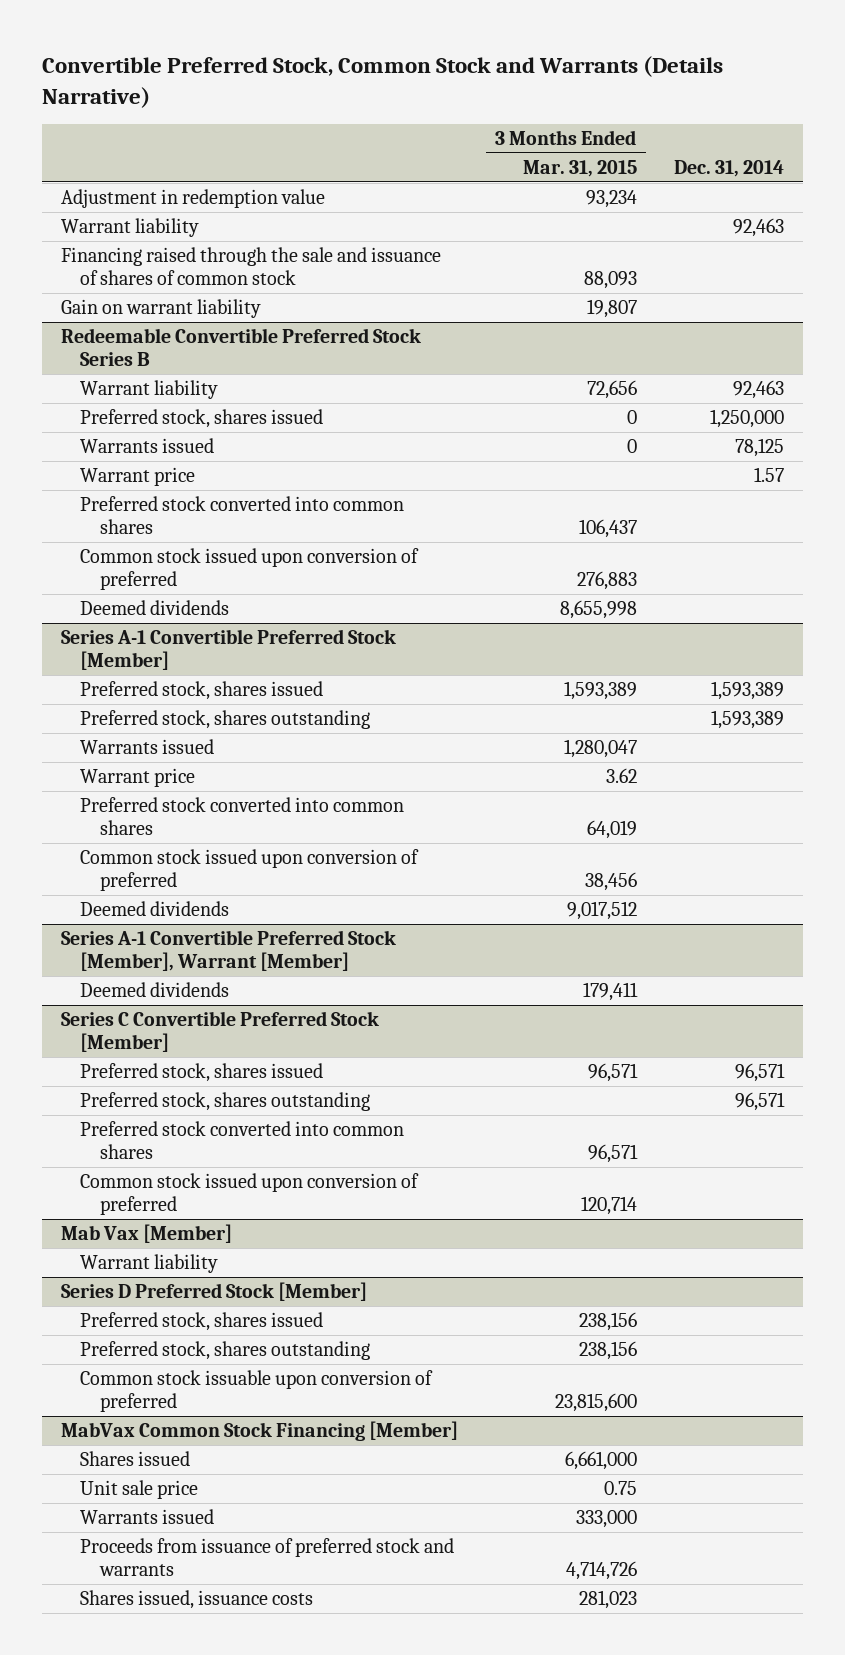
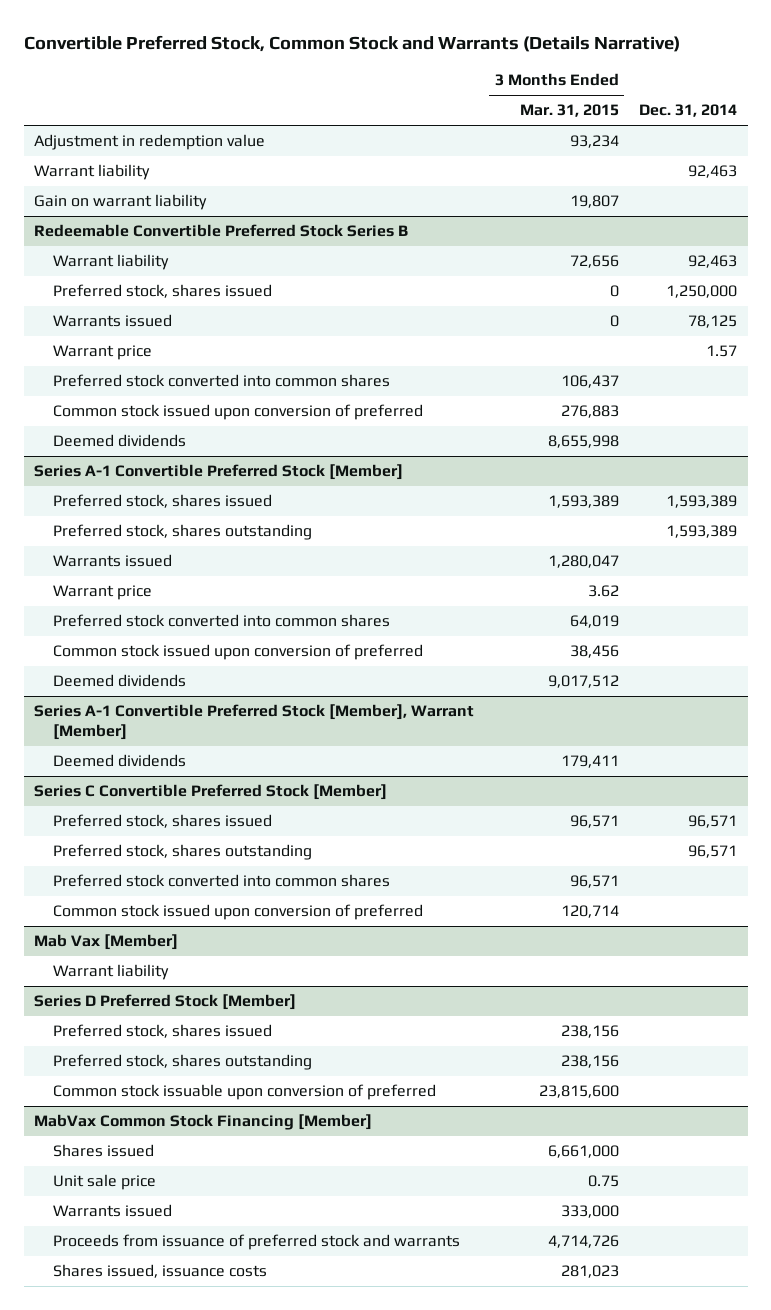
[61,247,442,286] Financing raised through the sale and issuance of shares of common stock -> none

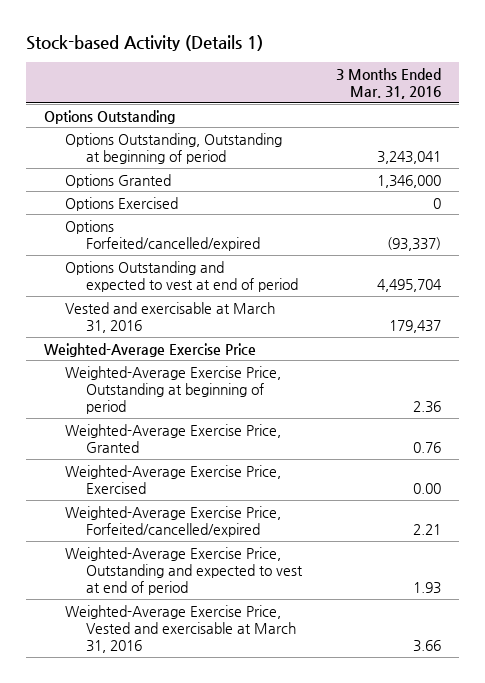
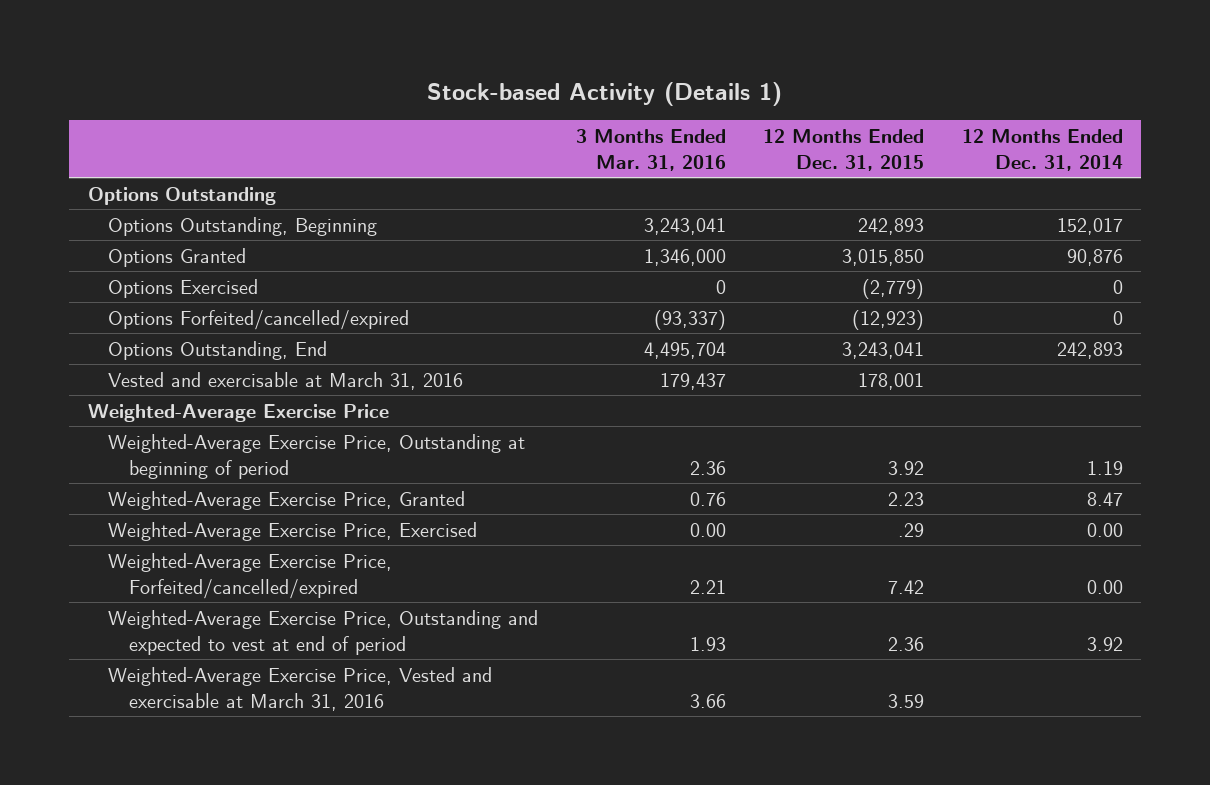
none -> [763,128,925,171] 12 Months Ended Dec. 31, 2015
none -> [961,128,1123,171] 12 Months Ended Dec. 31, 2014
[64,132,282,164] Options Outstanding, Outstanding at beginning of period -> [108,216,378,236] Options Outstanding, Beginning
[64,260,298,292] Options Outstanding and expected to vest at end of period -> [108,340,328,360] Options Outstanding, End

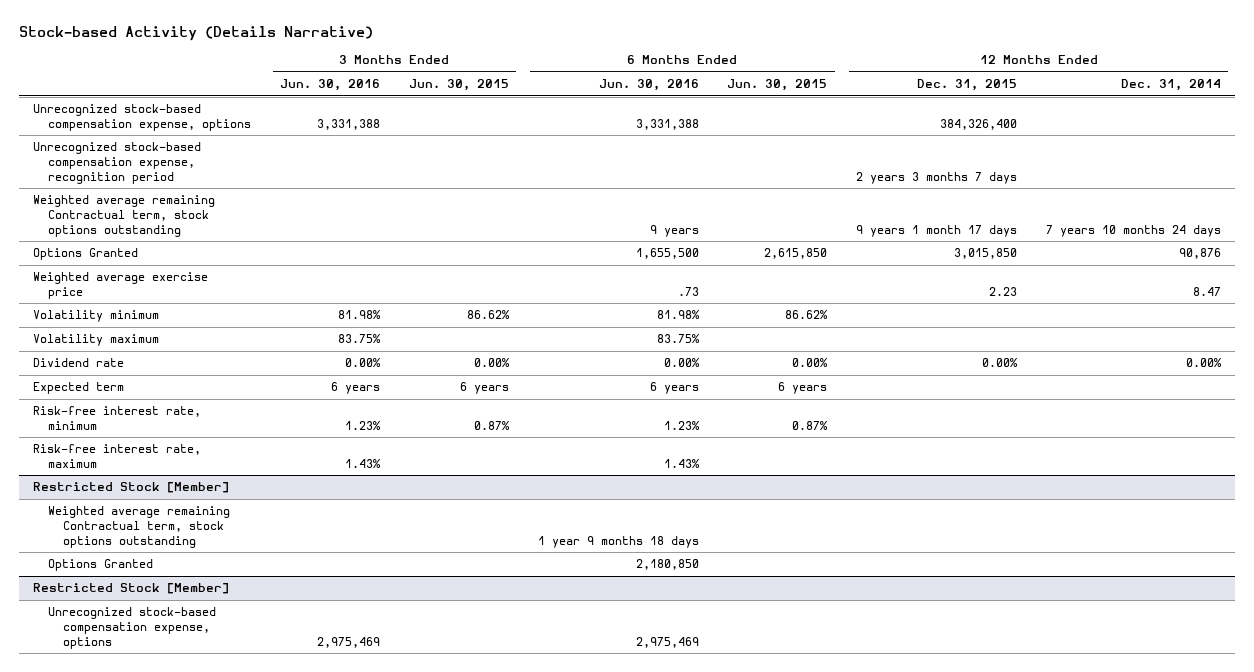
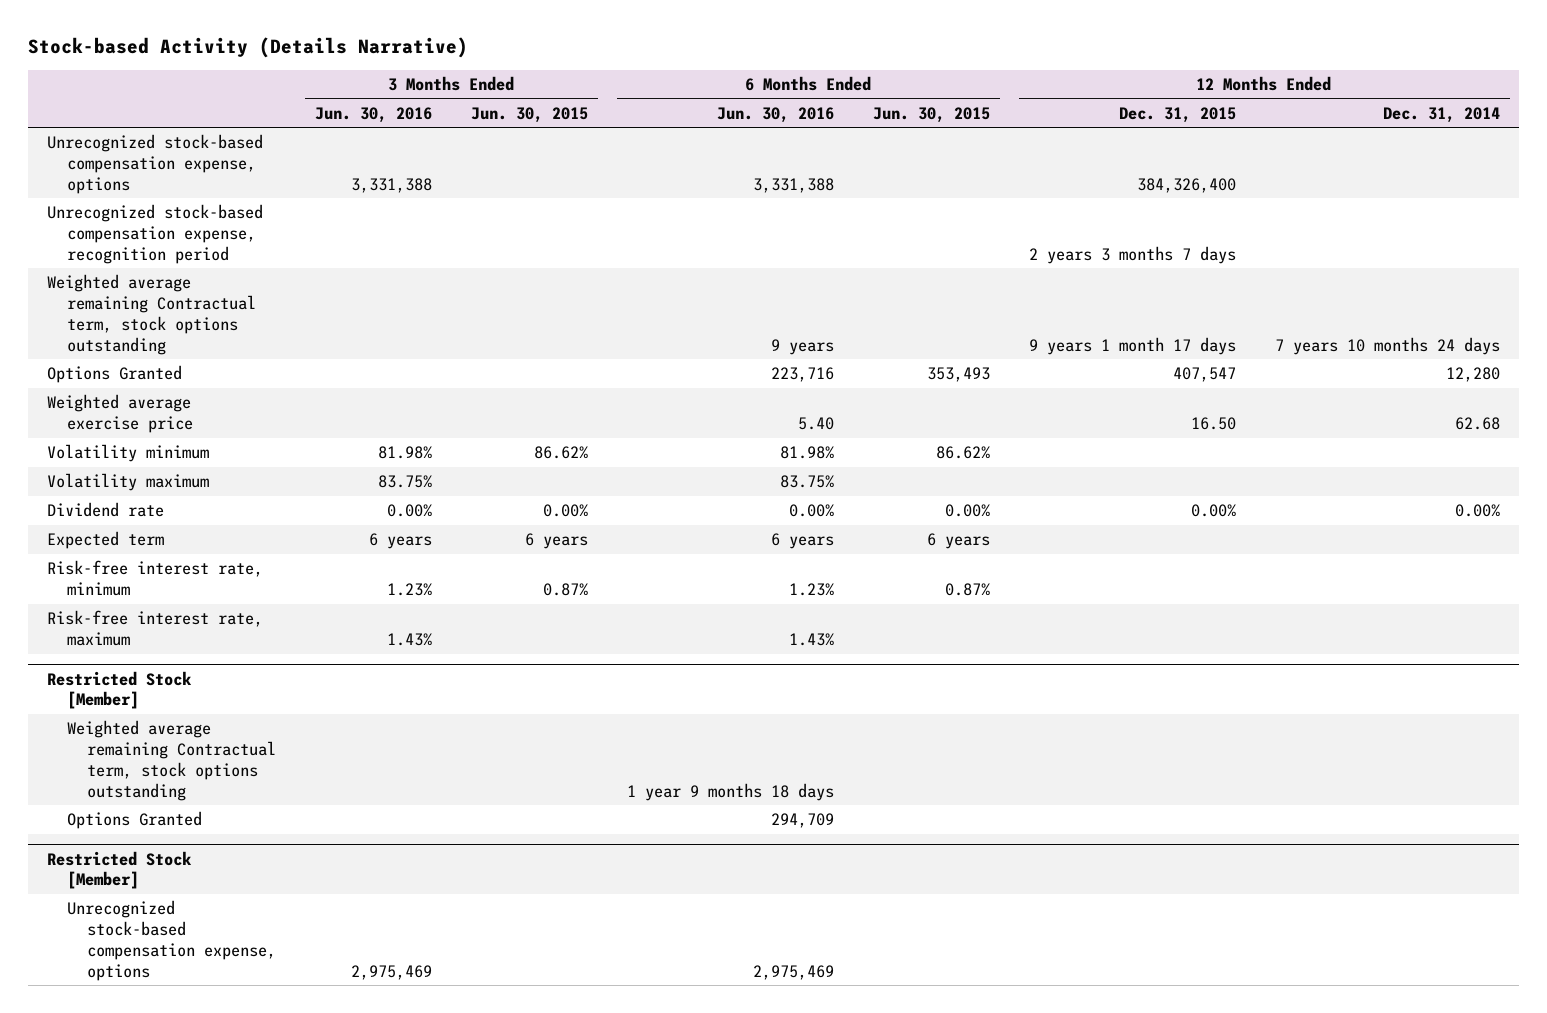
[635,248,699,260] 1,655,500 -> [770,367,834,383] 223,716
[764,248,828,260] 2,615,850 -> [926,367,990,383] 353,493
[954,248,1018,260] 3,015,850 -> [1172,367,1236,383] 407,547
[1179,248,1222,260] 90,876 -> [1445,367,1500,383] 12,280
[677,286,699,296] .73 -> [797,416,834,430] 5.40
[989,286,1018,296] 2.23 -> [1190,416,1236,430] 16.50
[1193,286,1222,296] 8.47 -> [1454,416,1500,430] 62.68
[635,559,699,571] 2,180,850 -> [770,813,834,829] 294,709

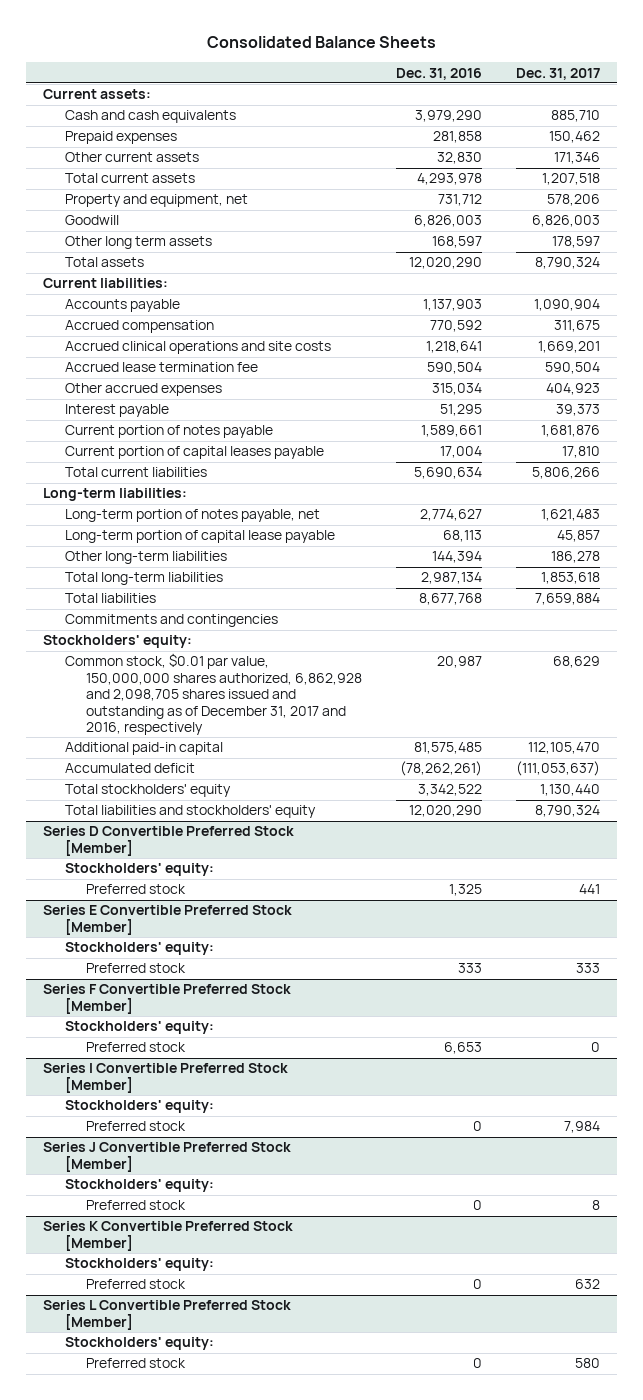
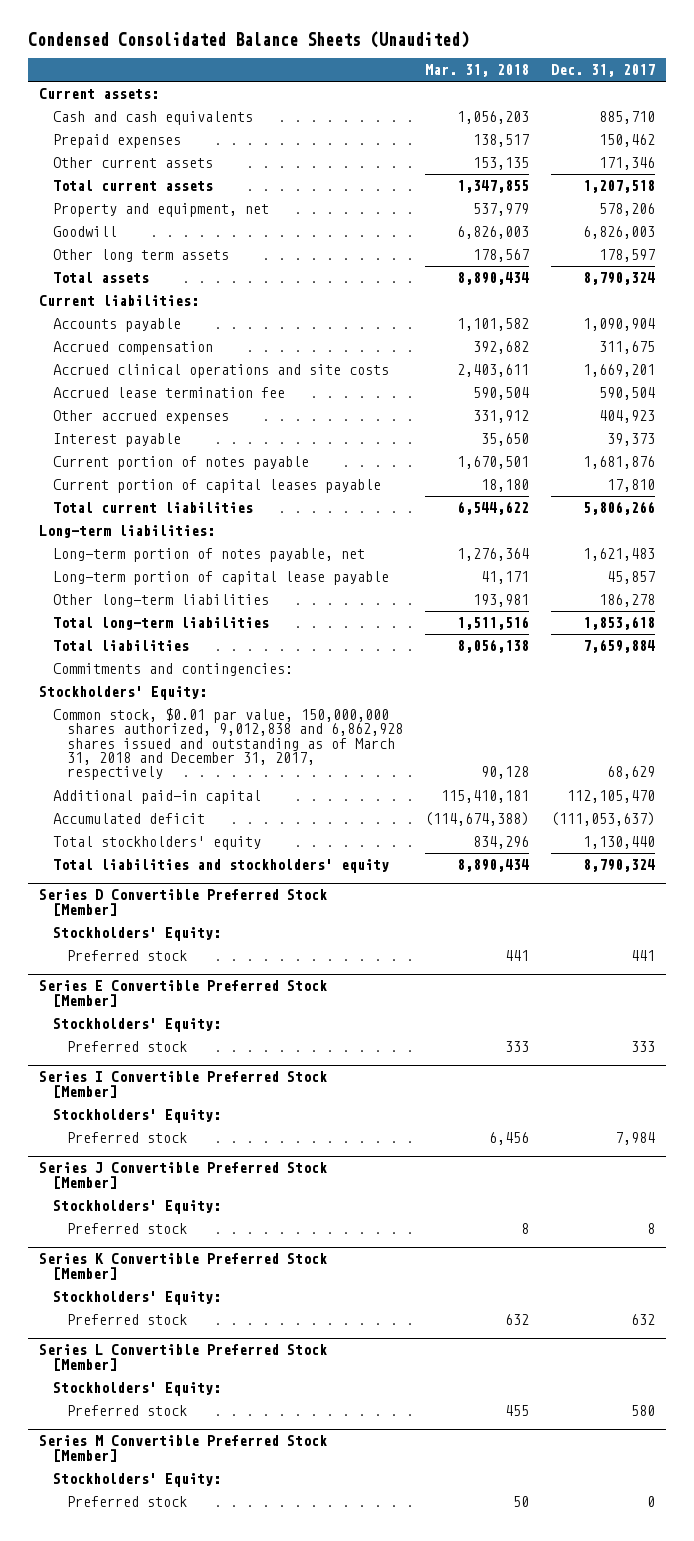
[206,36,436,49] Consolidated Balance Sheets -> [27,31,469,49] Condensed Consolidated Balance Sheets (Unaudited)
[395,67,482,80] Dec. 31, 2016 -> none
none -> [425,64,530,78] Mar. 31, 2018
[64,614,278,628] Commitments and contingencies -> [53,663,294,677] Commitments and contingencies:
[43,635,193,649] Stockholders' equity: -> [38,686,207,701] Stockholders' Equity:
[64,653,362,736] Common stock, $0.01 par value, 150,000,000 shares authorized, 6,862,928 and 2,098,705 shares issued and outstanding as of December 31, 2017 and 2016, respectively -> [53,708,404,781] Common stock, $0.01 par value, 150,000,000 shares authorized, 9,012,838 and 6,862,928 shares issued and outstanding as of March 31, 2018 and December 31, 2017, respectively
[64,863,214,877] Stockholders' equity: -> [53,927,222,942] Stockholders' Equity:
[64,942,214,956] Stockholders' equity: -> [53,1018,222,1033] Stockholders' Equity:
[43,984,292,1014] Series F Convertible Preferred Stock [Member] -> none
[64,1021,214,1035] Stockholders' equity: -> none
[85,1042,186,1053] Preferred stock -> none
[64,1100,214,1114] Stockholders' equity: -> [53,1109,222,1124] Stockholders' Equity:
[64,1179,214,1193] Stockholders' equity: -> [53,1200,222,1215] Stockholders' Equity:
[64,1258,214,1272] Stockholders' equity: -> [53,1291,222,1306] Stockholders' Equity:
[64,1337,214,1351] Stockholders' equity: -> [53,1382,222,1397] Stockholders' Equity:
none -> [38,1435,327,1462] Series M Convertible Preferred Stock [Member]
none -> [53,1473,222,1488] Stockholders' Equity:
none -> [67,1496,188,1508] Preferred stock

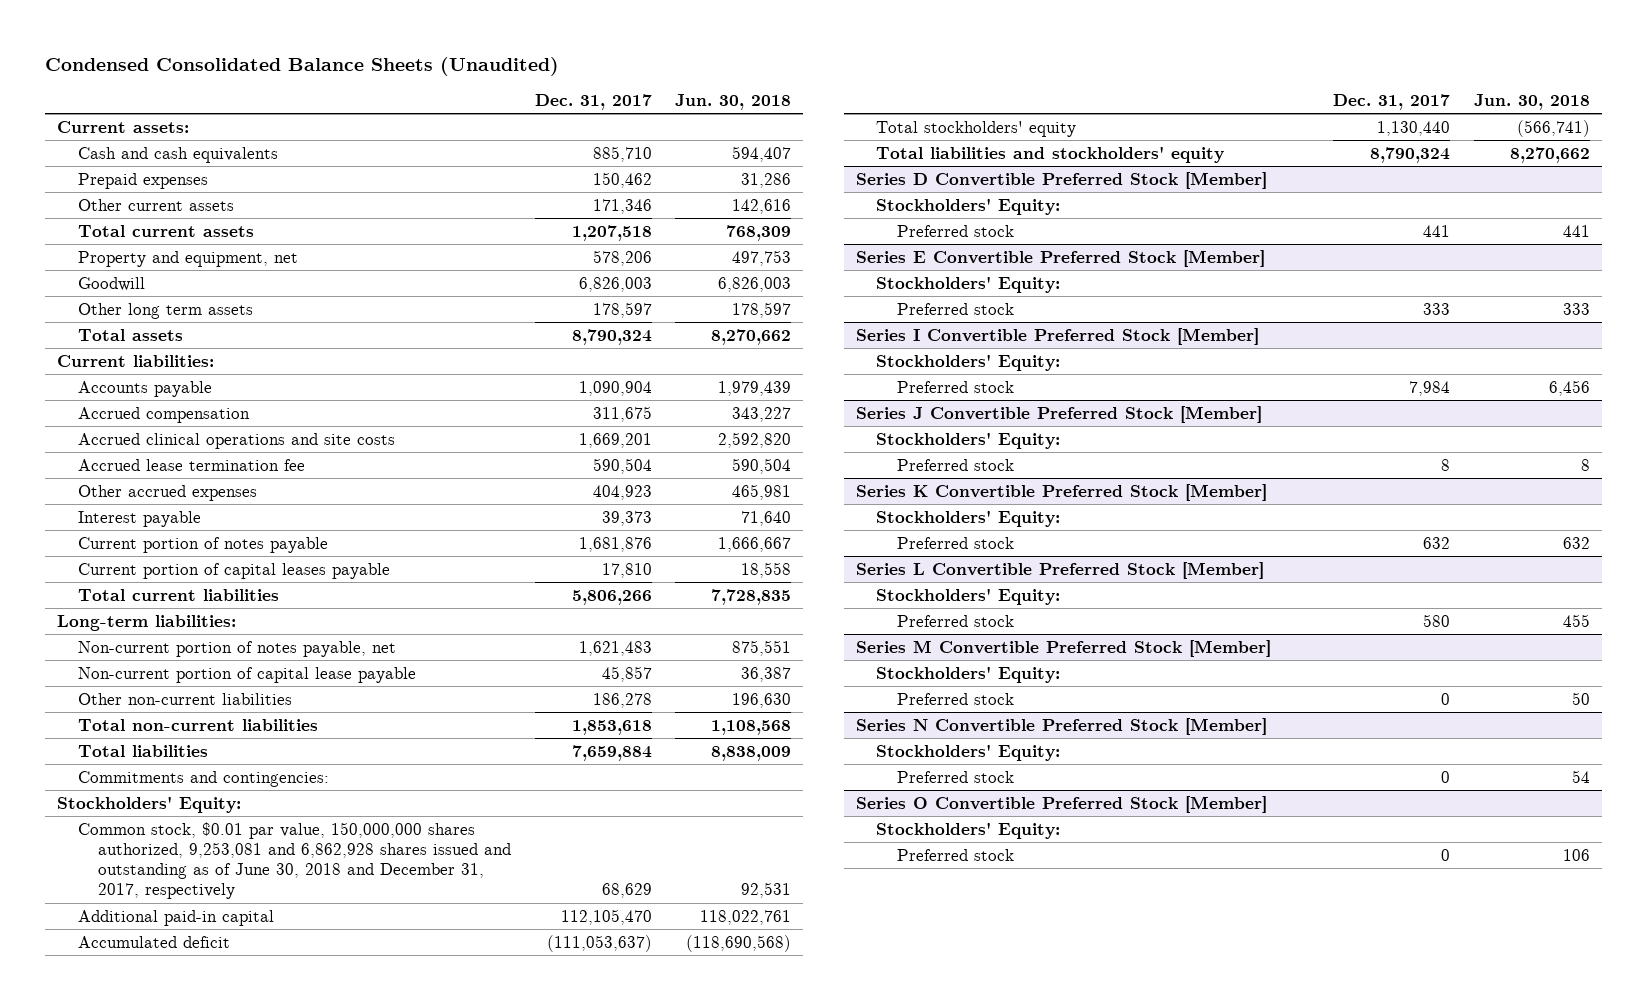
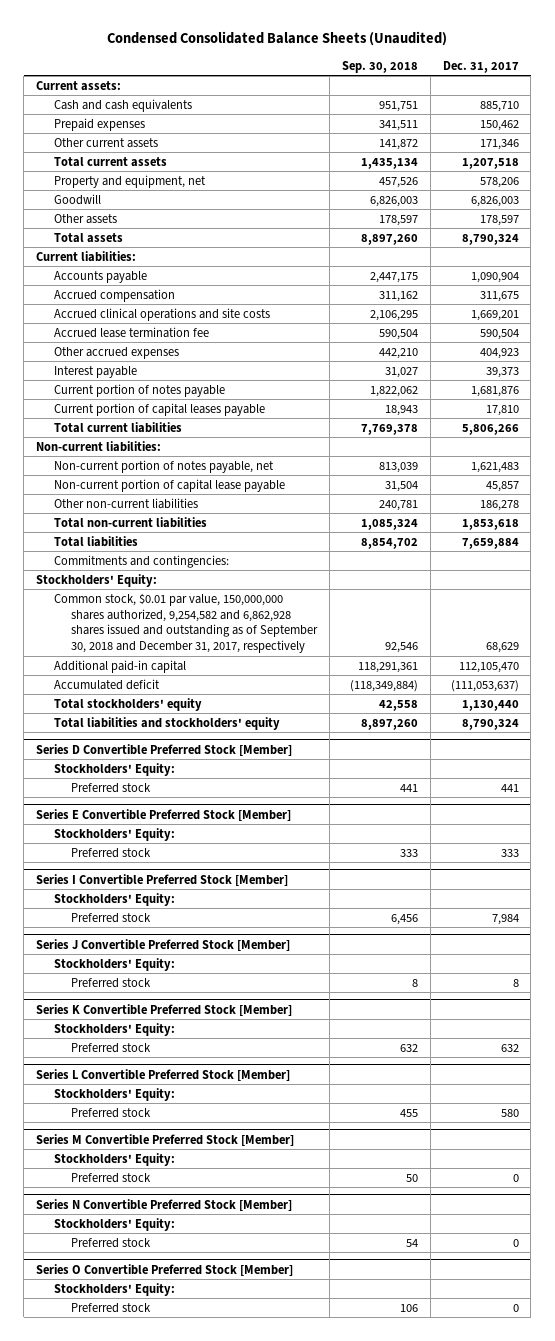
[675,94,792,111] Jun. 30, 2018 -> none
none -> [341,60,418,73] Sep. 30, 2018
[77,302,253,319] Other long term assets -> [53,213,117,224] Other assets
[56,614,236,631] Long-term liabilities: -> [36,440,162,452] Non-current liabilities:
[77,821,512,900] Common stock, $0.01 par value, 150,000,000 shares authorized, 9,253,081 and 6,862,928 shares issued and outstanding as of June 30, 2018 and December 31, 2017, respectively -> [53,592,319,653] Common stock, $0.01 par value, 150,000,000 shares authorized, 9,254,582 and 6,862,928 shares issued and outstanding as of September 30, 2018 and December 31, 2017, respectively

